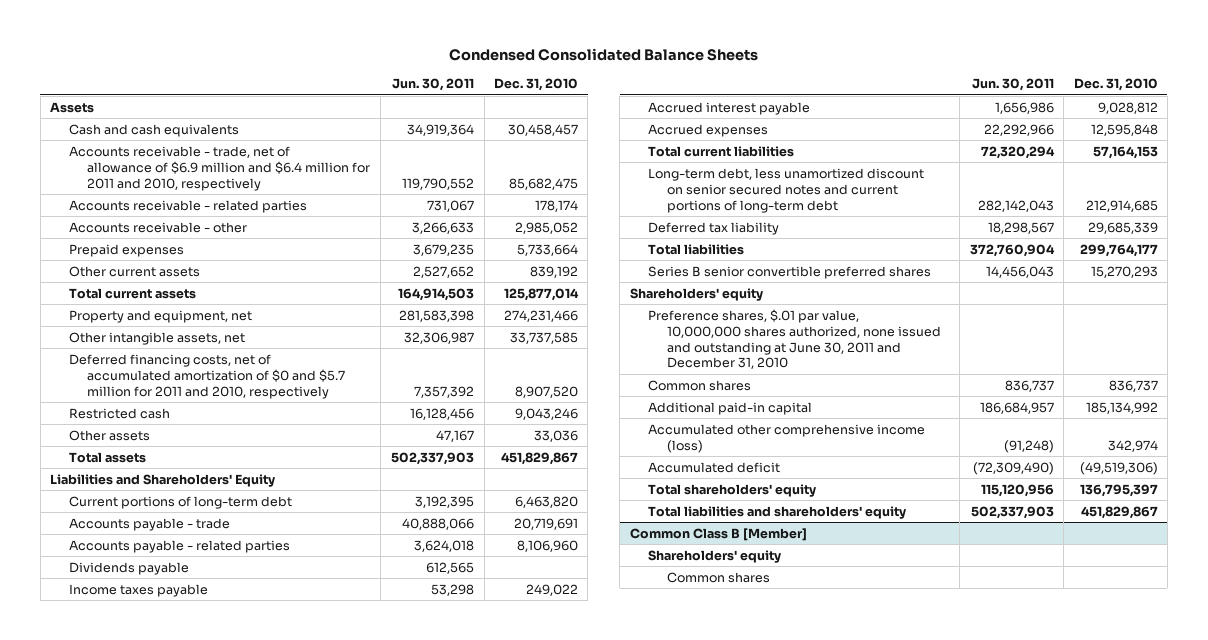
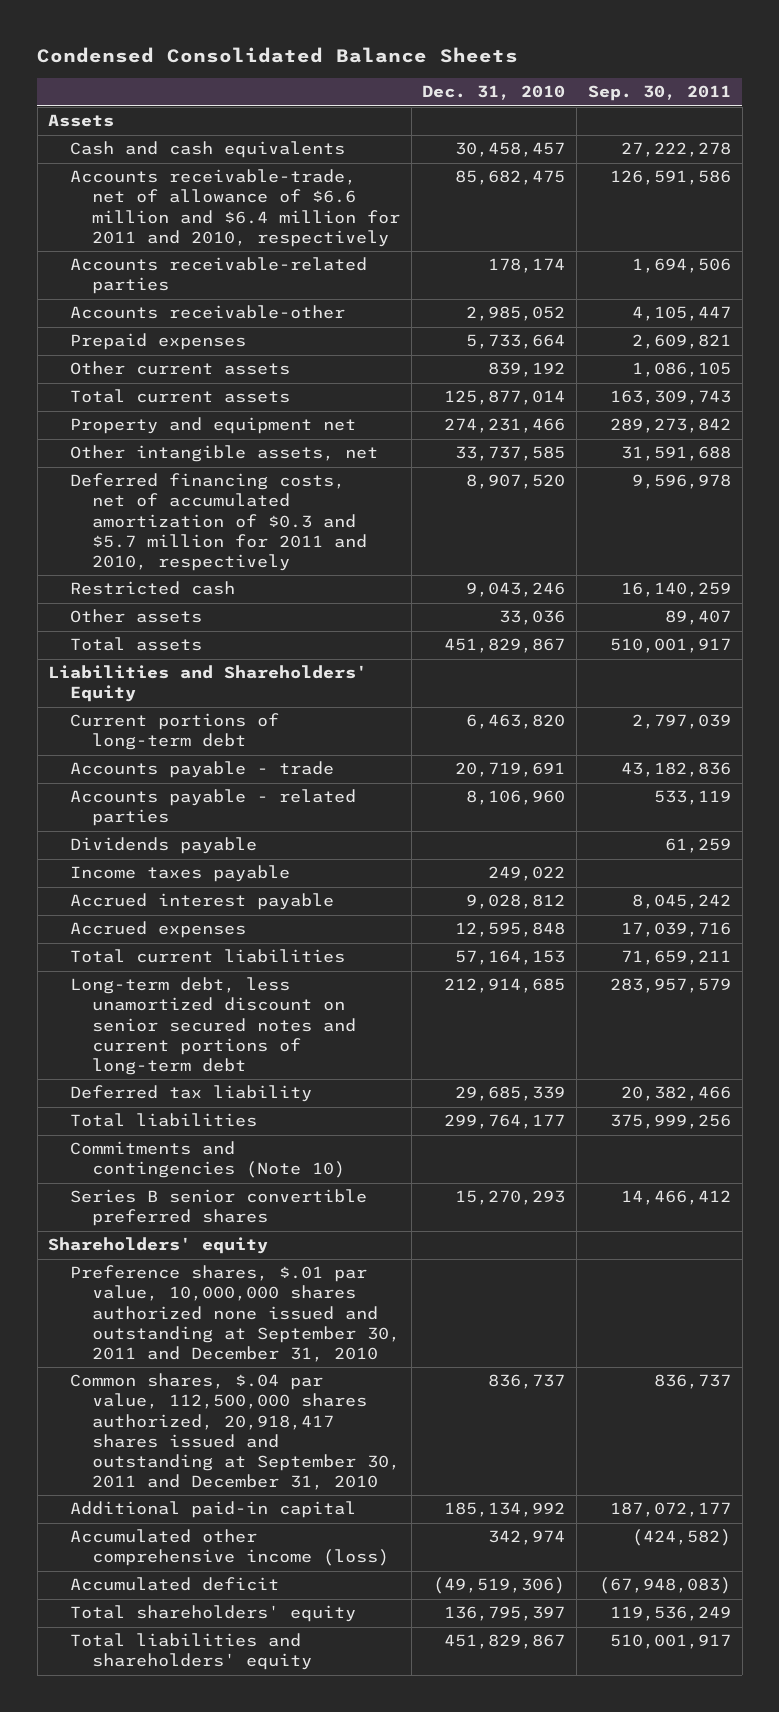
[392,78,475,92] Jun. 30, 2011 -> none
none -> [587,85,731,102] Sep. 30, 2011
[68,145,371,191] Accounts receivable - trade, net of allowance of $6.9 million and $6.4 million for 2011 and 2010, respectively -> [70,169,400,247] Accounts receivable-trade, net of allowance of $6.6 million and $6.4 million for 2011 and 2010, respectively
[68,199,307,213] Accounts receivable - related parties -> [70,257,368,295] Accounts receivable-related parties
[68,221,247,233] Accounts receivable - other -> [70,305,346,320] Accounts receivable-other
[68,309,252,323] Property and equipment, net -> [70,417,357,435] Property and equipment net
[68,353,346,399] Deferred financing costs, net of accumulated amortization of $0 and $5.7 million for 2011 and 2010, respectively -> [70,473,367,571] Deferred financing costs, net of accumulated amortization of $0.3 and $5.7 million for 2011 and 2010, respectively
none -> [70,1141,345,1179] Commitments and contingencies (Note 10)
[648,308,941,370] Preference shares, $.01 par value, 10,000,000 shares authorized, none issued and outstanding at June 30, 2011 and December 31, 2010 -> [70,1265,400,1362] Preference shares, $.01 par value, 10,000,000 shares authorized none issued and outstanding at September 30, 2011 and December 31, 2010
[648,379,752,391] Common shares -> [70,1373,400,1490] Common shares, $.04 par value, 112,500,000 shares authorized, 20,918,417 shares issued and outstanding at September 30, 2011 and December 31, 2010
[629,527,807,541] Common Class B [Member] -> none
[648,549,782,563] Shareholders' equity -> none
[666,571,770,583] Common shares -> none

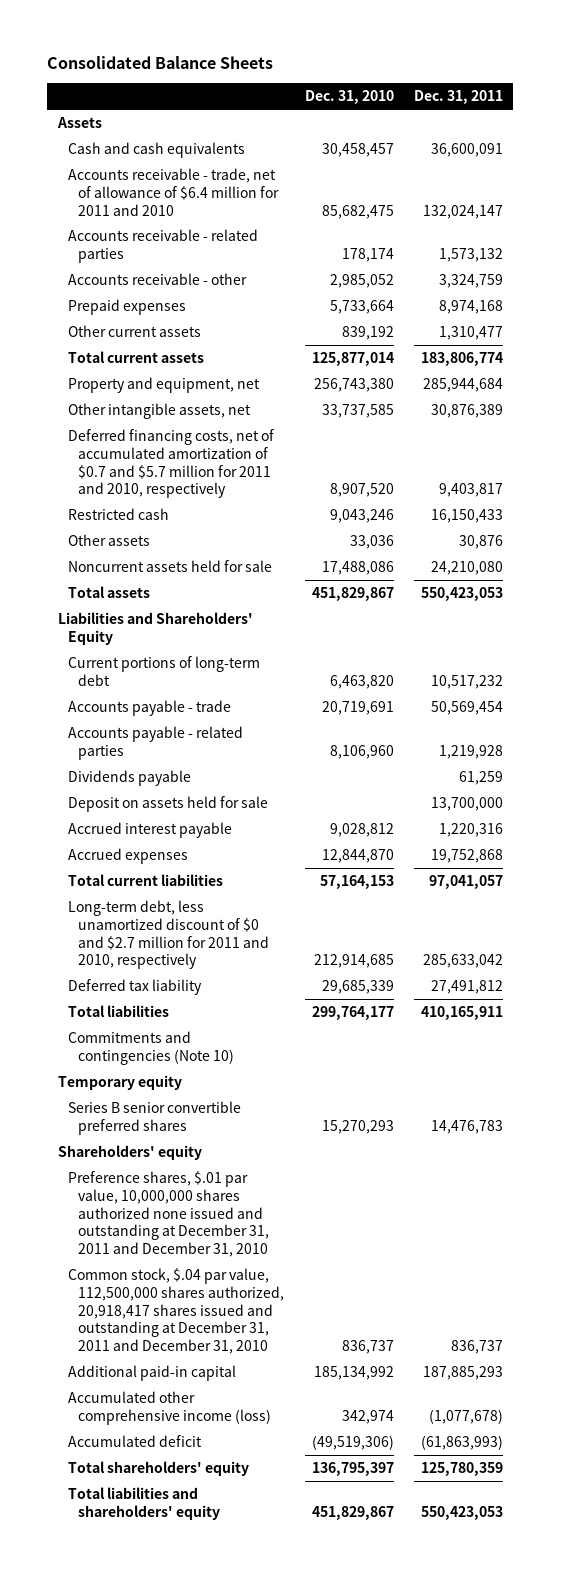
[37,46,519,63] Condensed Consolidated Balance Sheets -> [47,56,274,70] Consolidated Balance Sheets
[587,85,731,102] Sep. 30, 2011 -> none
none -> [414,90,504,105] Dec. 31, 2011
[70,169,400,247] Accounts receivable-trade, net of allowance of $6.6 million and $6.4 million for 2011 and 2010, respectively -> [68,168,280,216] Accounts receivable - trade, net of allowance of $6.4 million for 2011 and 2010
[70,257,368,295] Accounts receivable-related parties -> [68,229,259,263] Accounts receivable - related parties
[70,305,346,320] Accounts receivable-other -> [68,273,248,286] Accounts receivable - other
[70,417,357,435] Property and equipment net -> [68,377,261,394] Property and equipment, net
[444,418,566,434] 274,231,466 -> [313,378,394,393] 256,743,380
[70,473,367,571] Deferred financing costs, net of accumulated amortization of $0.3 and $5.7 million for 2011 and 2010, respectively -> [68,429,275,499] Deferred financing costs, net of accumulated amortization of $0.7 and $5.7 million for 2011 and 2010, respectively
none -> [68,560,273,573] Noncurrent assets held for sale
[70,865,291,883] Income taxes payable -> none
none -> [68,796,269,813] Deposit on assets held for sale
[455,922,566,938] 12,595,848 -> [321,849,394,864] 12,844,870
[70,977,356,1075] Long-term debt, less unamortized discount on senior secured notes and current portions of long-term debt -> [68,900,270,970] Long-term debt, less unamortized discount of $0 and $2.7 million for 2011 and 2010, respectively
none -> [57,1075,182,1091] Temporary equity
[70,1265,400,1362] Preference shares, $.01 par value, 10,000,000 shares authorized none issued and outstanding at September 30, 2011 and December 31, 2010 -> [68,1171,270,1258] Preference shares, $.01 par value, 10,000,000 shares authorized none issued and outstanding at December 31, 2011 and December 31, 2010
[70,1373,400,1490] Common shares, $.04 par value, 112,500,000 shares authorized, 20,918,417 shares issued and outstanding at September 30, 2011 and December 31, 2010 -> [68,1268,285,1355] Common stock, $.04 par value, 112,500,000 shares authorized, 20,918,417 shares issued and outstanding at December 31, 2011 and December 31, 2010

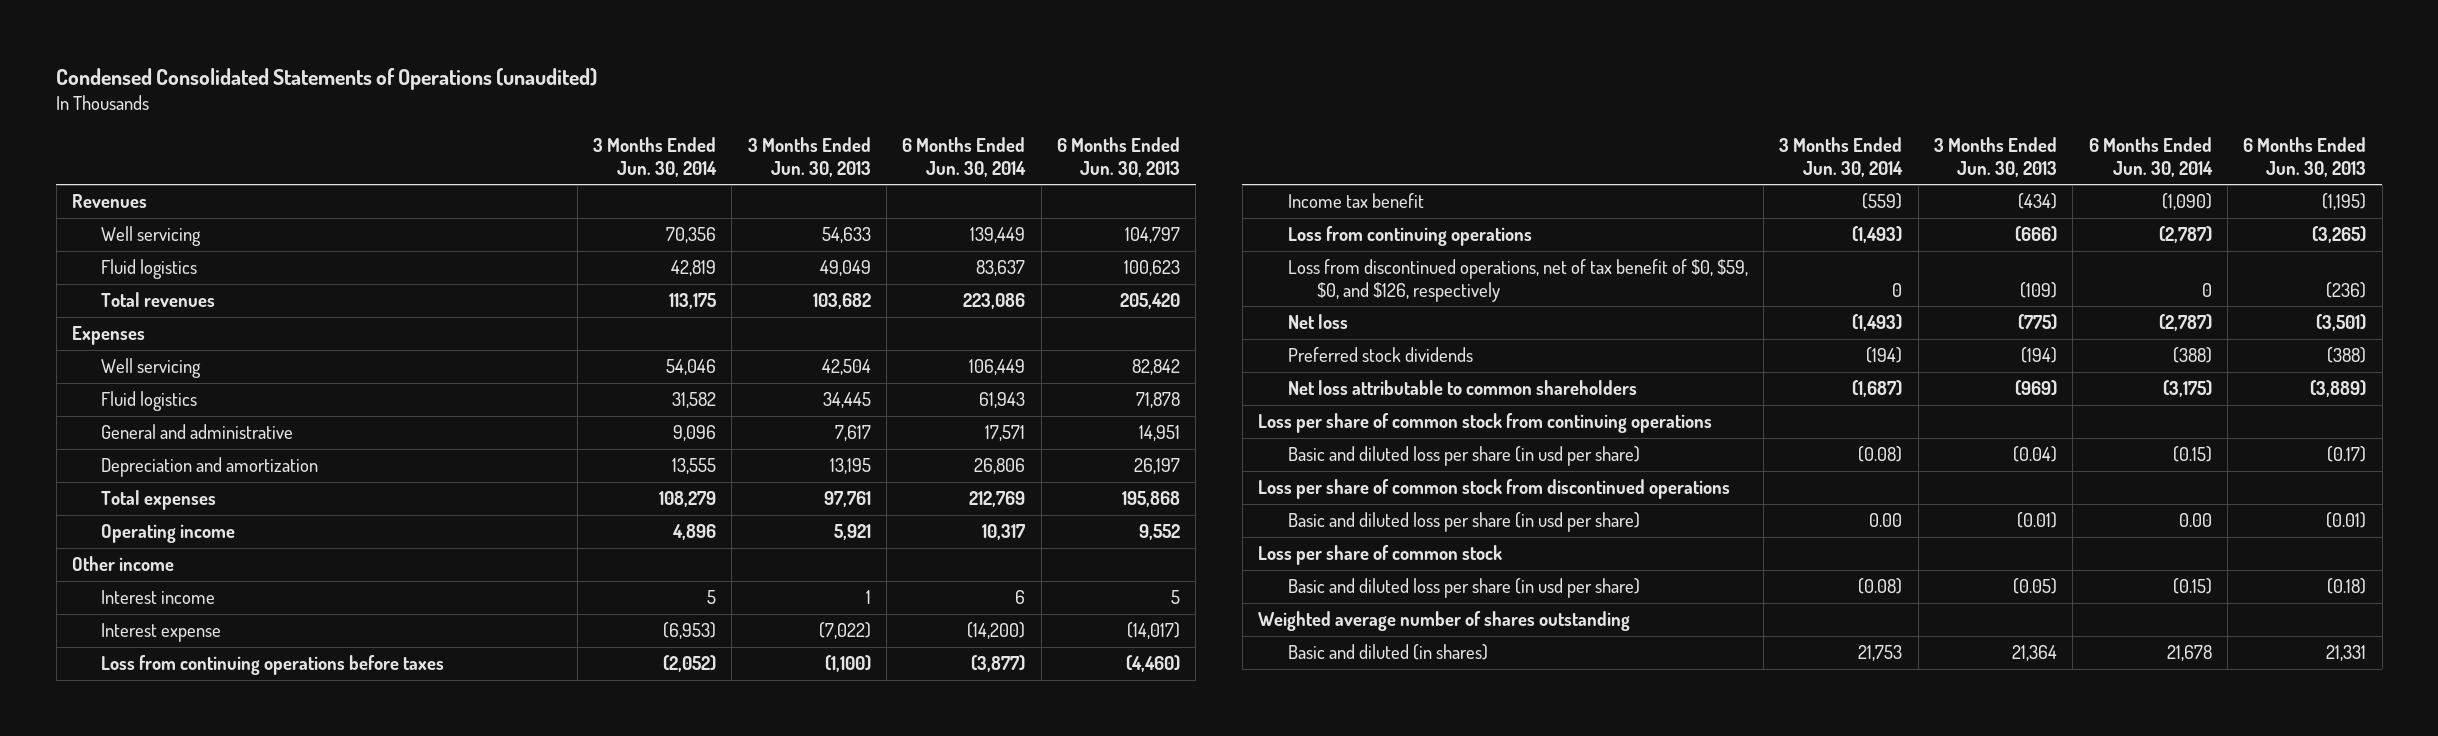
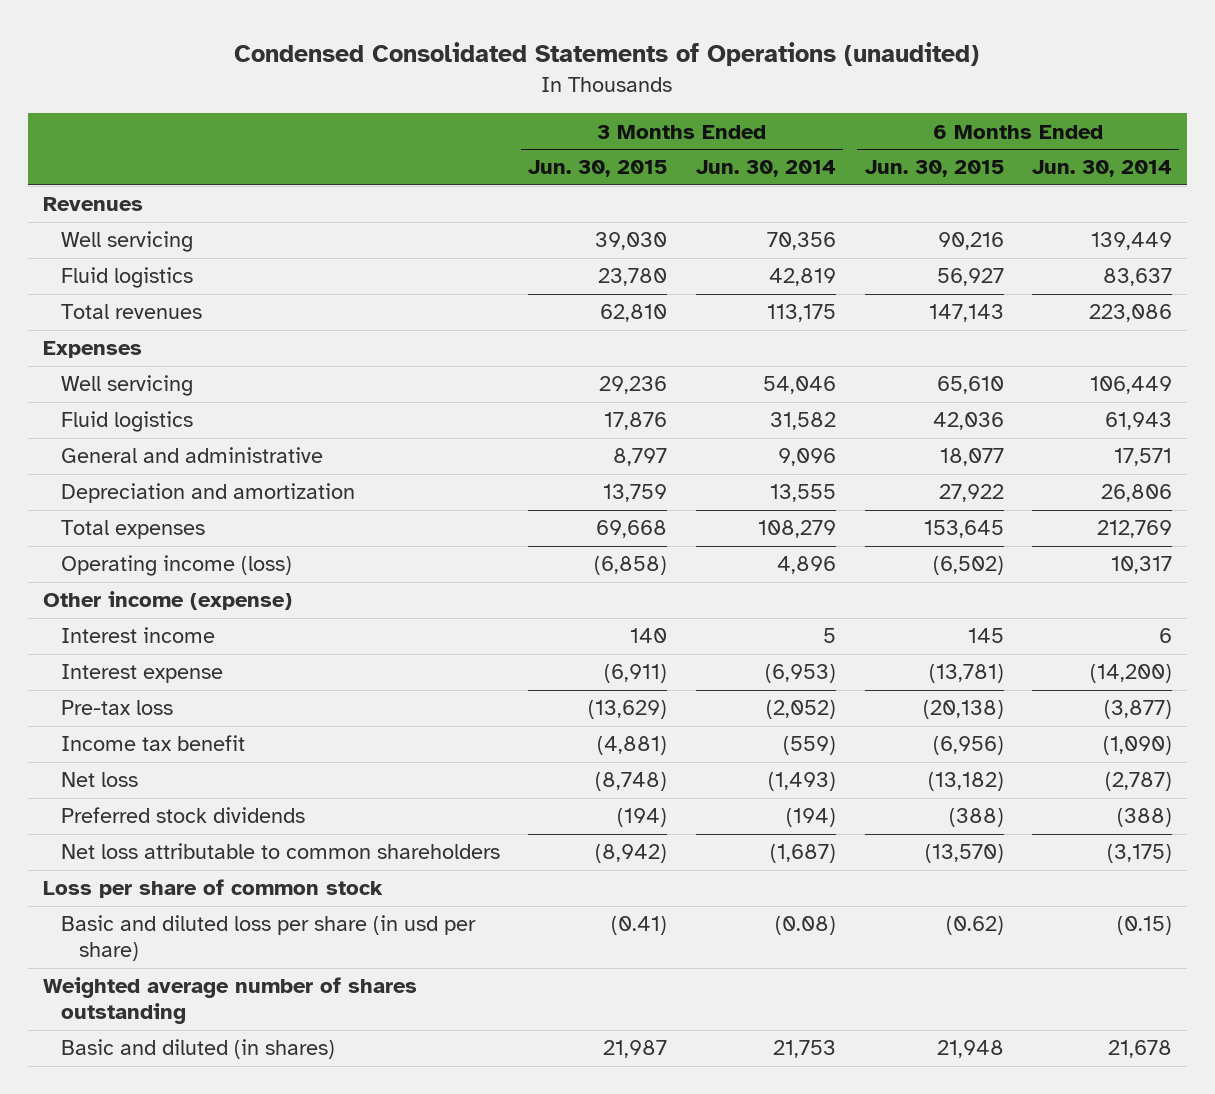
[747,137,871,177] 3 Months Ended Jun. 30, 2013 -> none
[1056,137,1180,177] 6 Months Ended Jun. 30, 2013 -> none
none -> [528,160,668,178] Jun. 30, 2015
none -> [864,160,1004,178] Jun. 30, 2015
[101,524,236,544] Operating income -> [60,555,292,577] Operating income (loss)
[71,556,174,572] Other income -> [42,591,292,611] Other income (expense)
[101,655,445,676] Loss from continuing operations before taxes -> [60,700,173,716] Pre-tax loss
[1287,226,1532,247] Loss from continuing operations -> none
[1287,259,1748,302] Loss from discontinued operations, net of tax benefit of $0, $59, $0, and $126, respectively -> none
[1258,413,1713,434] Loss per share of common stock from continuing operations -> none
[1287,446,1640,467] Basic and diluted loss per share (in usd per share) -> none
[1258,479,1731,500] Loss per share of common stock from discontinued operations -> none
[1287,512,1640,533] Basic and diluted loss per share (in usd per share) -> none

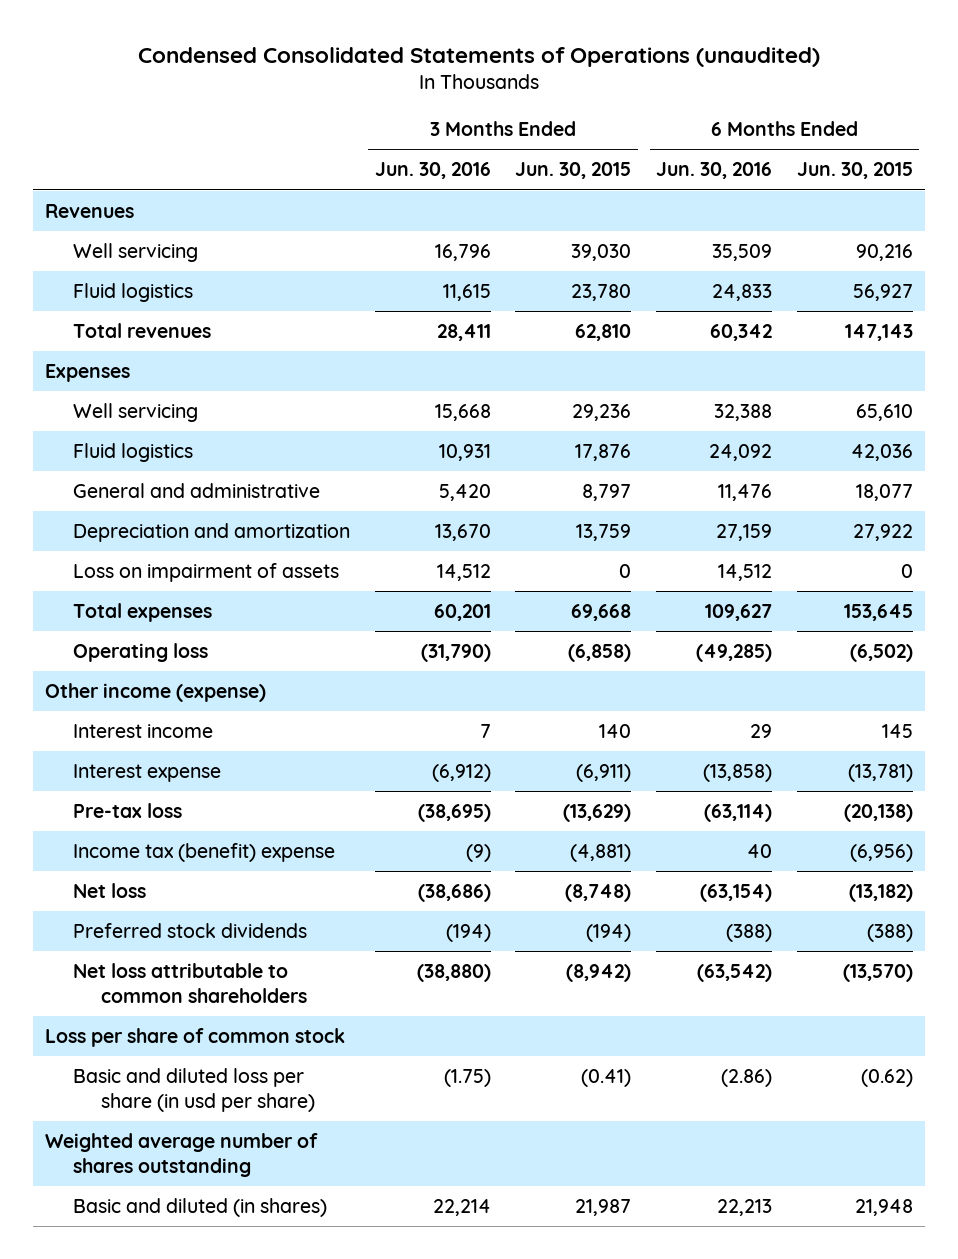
[695,160,836,178] Jun. 30, 2014 -> none
[1032,160,1173,178] Jun. 30, 2014 -> none
none -> [374,162,491,180] Jun. 30, 2016
none -> [656,162,773,180] Jun. 30, 2016
none -> [72,563,339,583] Loss on impairment of assets
[60,555,292,577] Operating income (loss) -> [72,643,208,663] Operating loss
[60,735,245,752] Income tax benefit -> [72,843,335,863] Income tax (benefit) expense

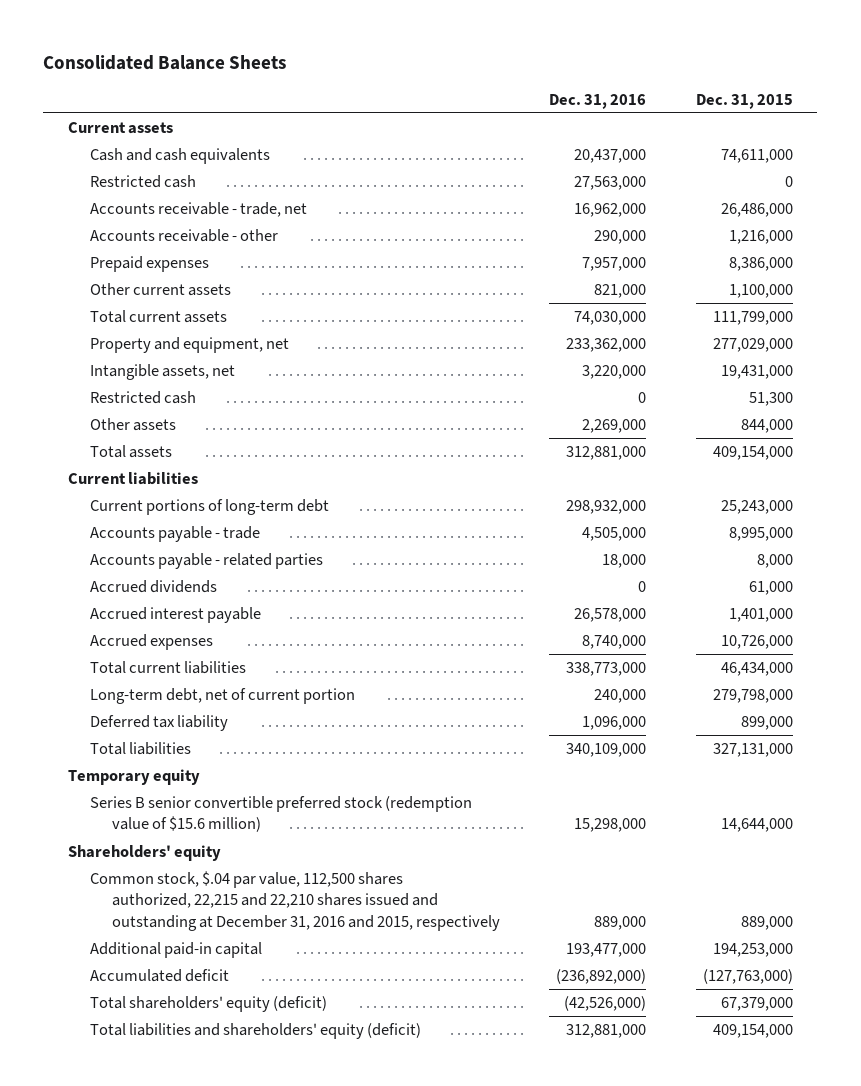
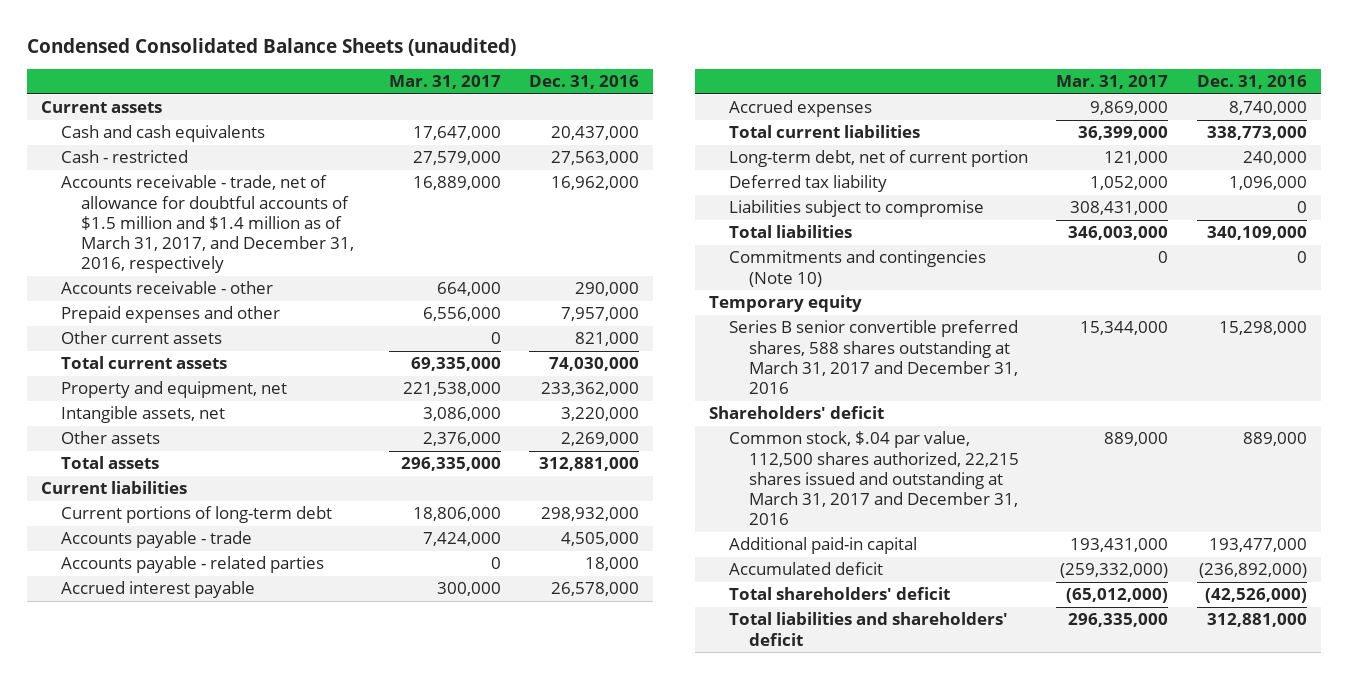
[43,54,287,70] Consolidated Balance Sheets -> [26,37,516,56] Condensed Consolidated Balance Sheets (unaudited)
[695,93,793,109] Dec. 31, 2015 -> none
none -> [388,75,501,90] Mar. 31, 2017
[89,175,196,189] Restricted cash -> [61,150,189,164] Cash - restricted
[89,202,307,218] Accounts receivable - trade, net -> [61,175,355,274] Accounts receivable - trade, net of allowance for doubtful accounts of $1.5 million and $1.4 million as of March 31, 2017, and December 31, 2016, respectively
[89,256,209,273] Prepaid expenses -> [61,306,281,324] Prepaid expenses and other
[89,391,196,405] Restricted cash -> none
[89,580,217,594] Accrued dividends -> none
none -> [728,200,984,218] Liabilities subject to compromise
none -> [728,250,986,287] Commitments and contingencies (Note 10)
[89,796,472,833] Series B senior convertible preferred stock (redemption value of $15.6 million) -> [728,320,1018,395] Series B senior convertible preferred shares, 588 shares outstanding at March 31, 2017 and December 31, 2016
[67,845,221,862] Shareholders' equity -> [708,406,884,420] Shareholders' deficit
[89,871,500,931] Common stock, $.04 par value, 112,500 shares authorized, 22,215 and 22,210 shares issued and outstanding at December 31, 2016 and 2015, respectively -> [728,431,1019,526] Common stock, $.04 par value, 112,500 shares authorized, 22,215 shares issued and outstanding at March 31, 2017 and December 31, 2016
[89,996,327,1013] Total shareholders' equity (deficit) -> [728,587,950,601] Total shareholders' deficit
[89,1023,421,1040] Total liabilities and shareholders' equity (deficit) -> [728,612,1008,646] Total liabilities and shareholders' deficit

